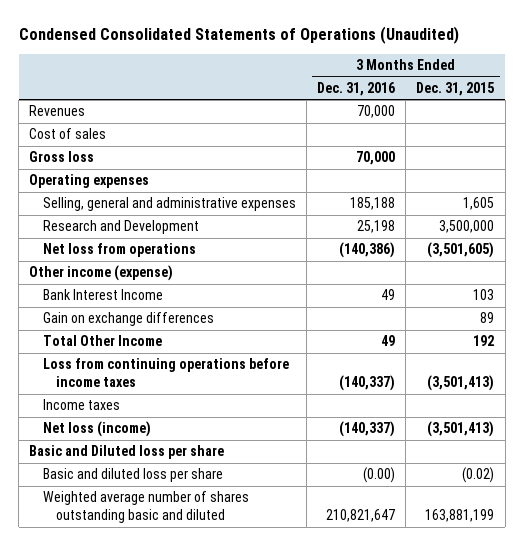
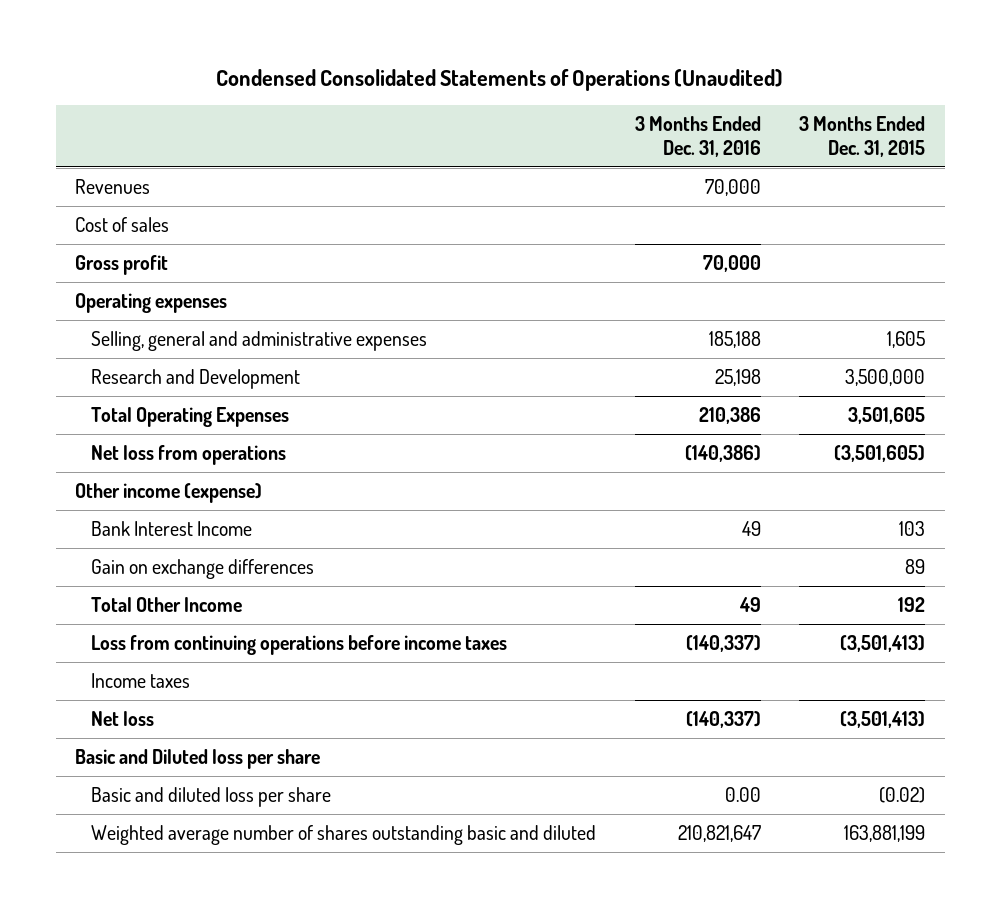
[29,151,95,163] Gross loss -> [75,255,169,276] Gross profit
none -> [91,407,290,428] Total Operating Expenses
[42,421,151,438] Net loss (income) -> [91,711,155,727] Net loss
[363,467,396,484] (0.00) -> [724,787,761,803] 0.00

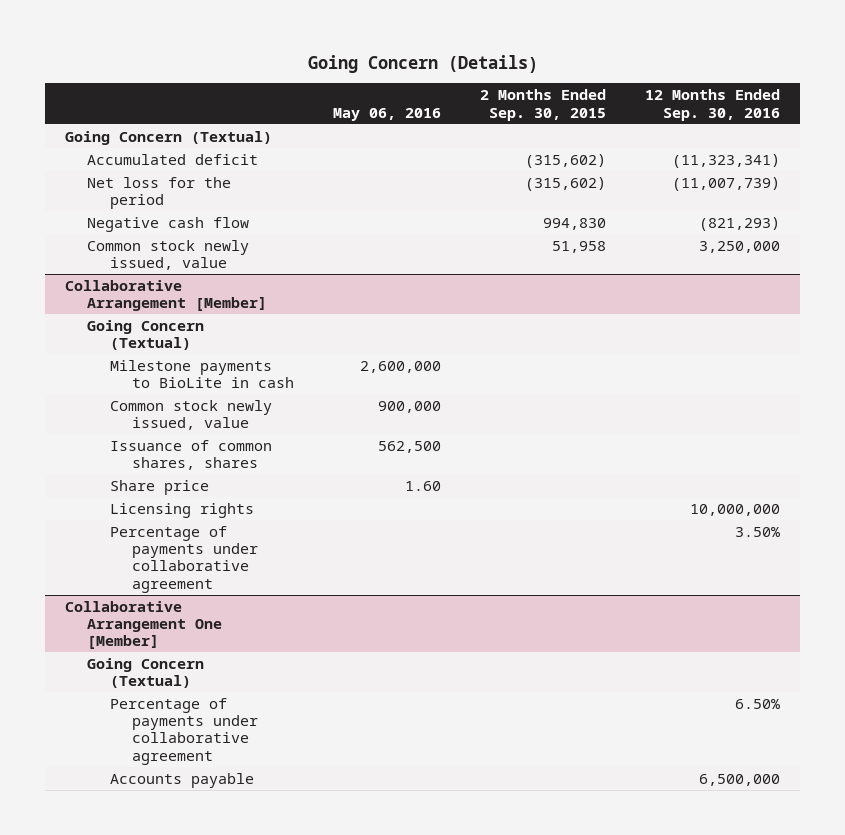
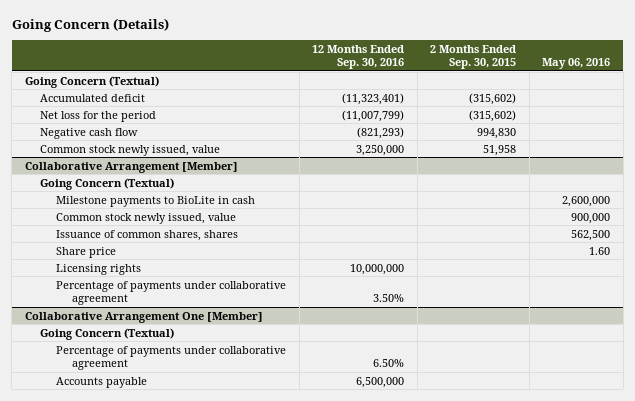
[672,153,781,168] (11,323,341) -> [342,92,405,105] (11,323,401)
[672,176,781,191] (11,007,739) -> [342,109,405,122] (11,007,799)

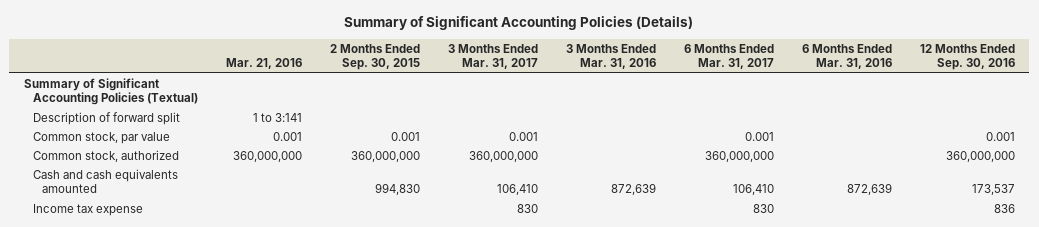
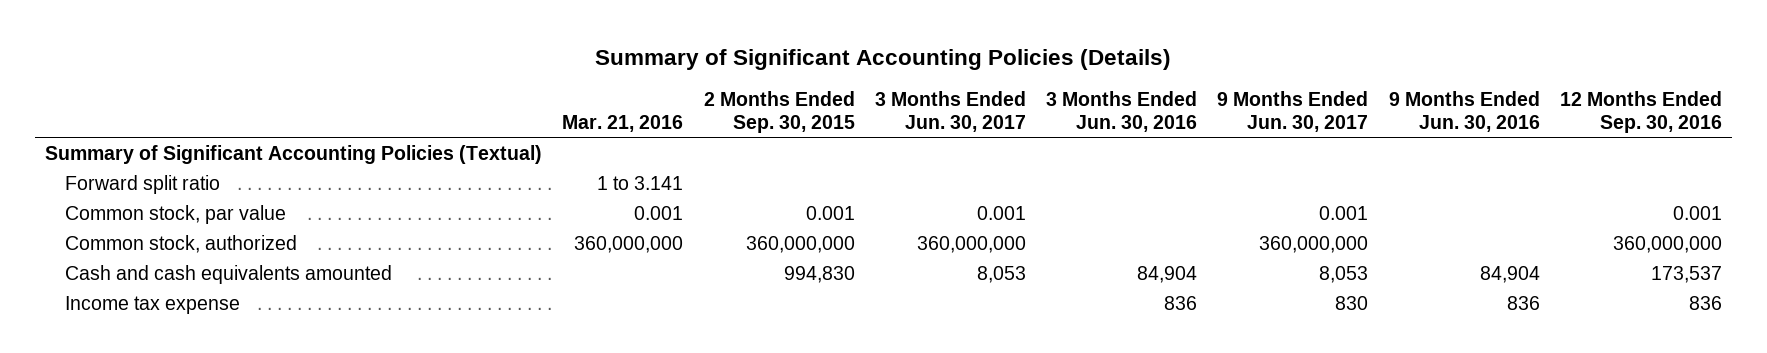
[447,43,538,70] 3 Months Ended Mar. 31, 2017 -> none
[566,43,657,70] 3 Months Ended Mar. 31, 2016 -> none
[684,43,775,70] 6 Months Ended Mar. 31, 2017 -> none
[802,43,893,70] 6 Months Ended Mar. 31, 2016 -> none
none -> [874,91,1026,132] 3 Months Ended Jun. 30, 2017
none -> [1046,91,1198,132] 3 Months Ended Jun. 30, 2016
none -> [1217,91,1369,132] 9 Months Ended Jun. 30, 2017
none -> [1388,91,1540,132] 9 Months Ended Jun. 30, 2016
[32,111,180,125] Description of forward split -> [65,174,221,194] Forward split ratio
[252,112,302,122] 1 to 3:141 -> [597,175,684,190] 1 to 3.141

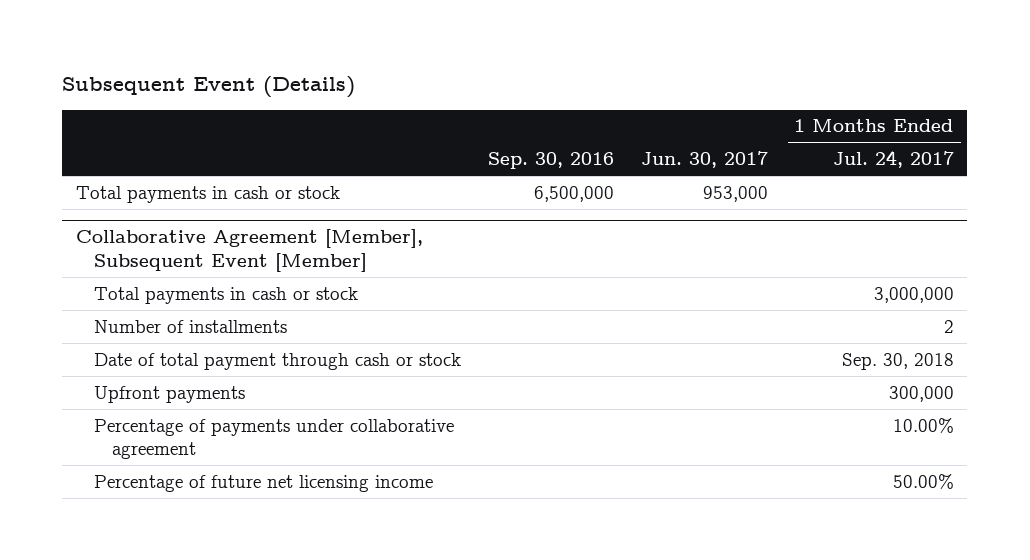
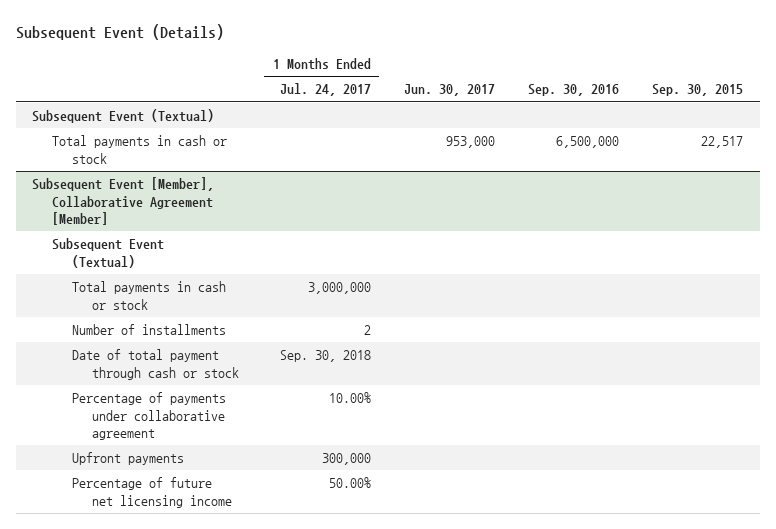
none -> [652,84,744,97] Sep. 30, 2015
none -> [32,109,215,124] Subsequent Event (Textual)
[75,229,423,272] Collaborative Agreement [Member], Subsequent Event [Member] -> [32,177,215,226] Subsequent Event [Member], Collaborative Agreement [Member]
none -> [52,238,165,268] Subsequent Event (Textual)
[93,385,245,403] Upfront payments -> none
none -> [72,452,185,466] Upfront payments

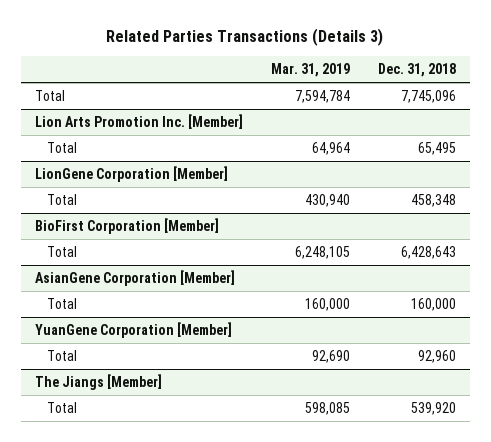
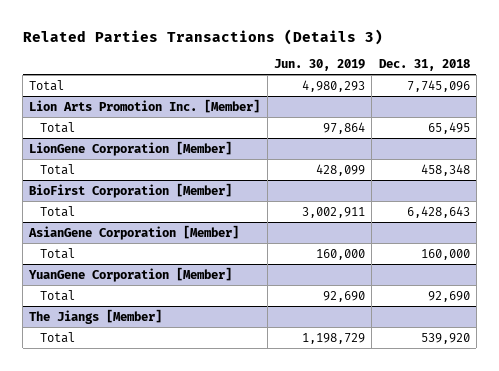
[270,63,350,78] Mar. 31, 2019 -> none
none -> [274,59,366,72] Jun. 30, 2019
[418,349,457,363] 92,960 -> [427,290,470,302] 92,690

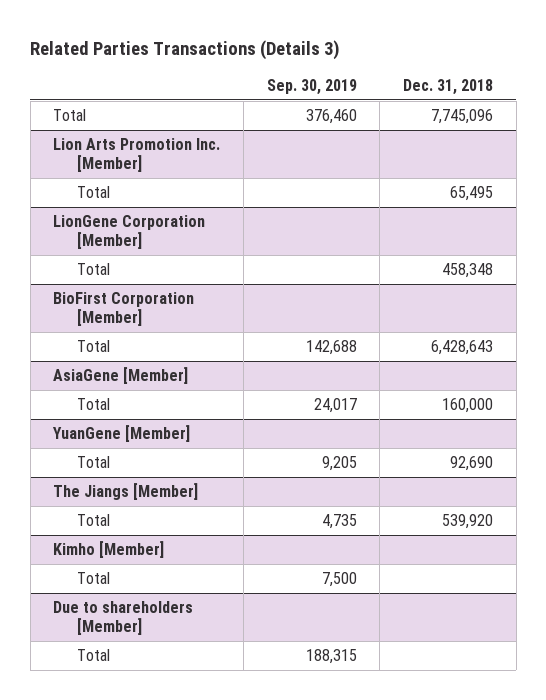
[274,59,366,72] Jun. 30, 2019 -> none
none -> [266,79,357,96] Sep. 30, 2019
[28,224,240,240] AsianGene Corporation [Member] -> [53,367,189,385] AsiaGene [Member]
[28,266,233,282] YuanGene Corporation [Member] -> [52,425,191,443] YuanGene [Member]
none -> [53,541,165,559] Kimho [Member]
none -> [76,572,110,585] Total
none -> [53,601,194,635] Due to shareholders [Member]
none -> [76,649,110,662] Total

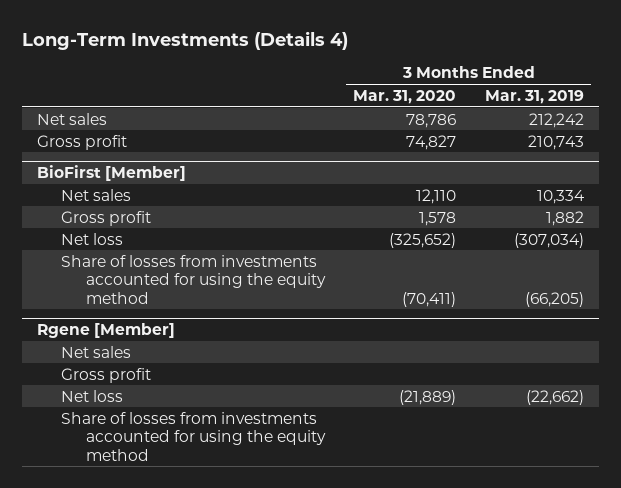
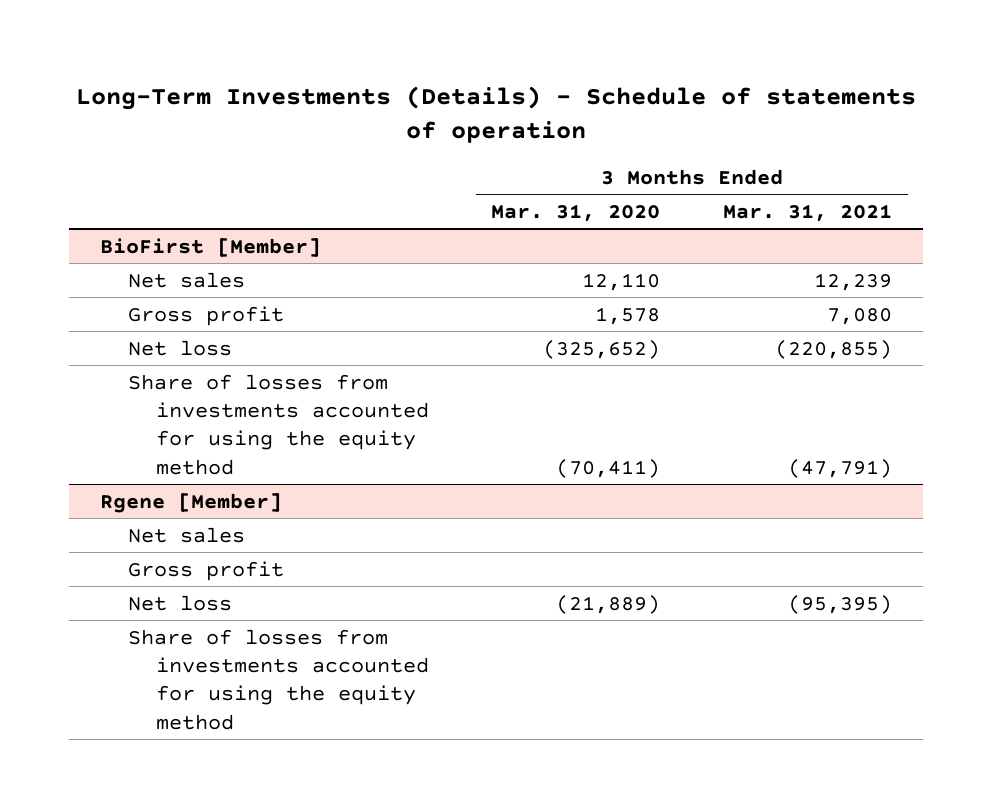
[22,31,349,51] Long-Term Investments (Details 4) -> [76,85,917,144] Long-Term Investments (Details) - Schedule of statements of operation
[485,89,585,104] Mar. 31, 2019 -> none
none -> [722,203,892,222] Mar. 31, 2021
[36,112,107,125] Net sales -> none
[36,134,127,150] Gross profit -> none

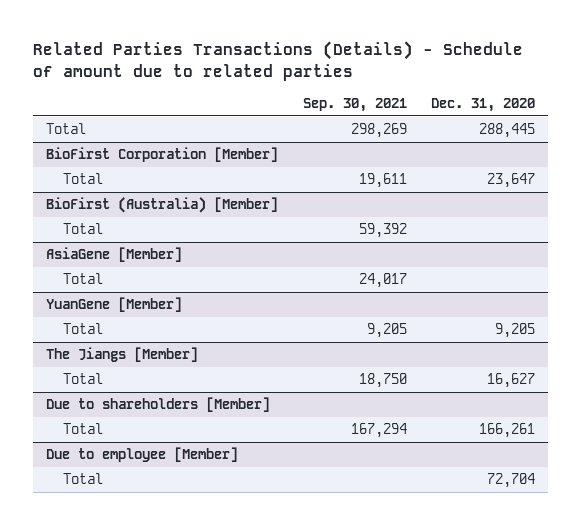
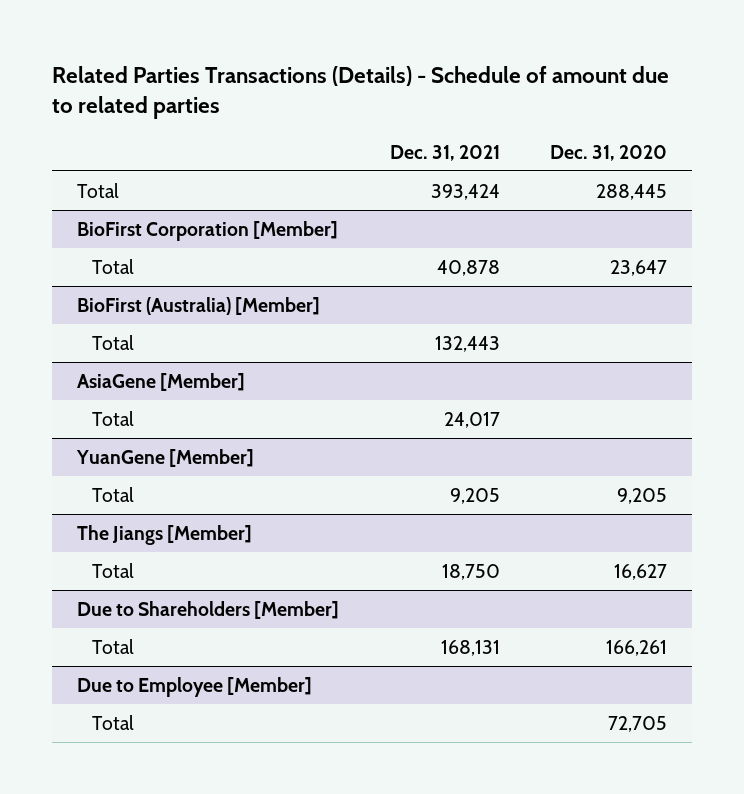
[302,98,407,113] Sep. 30, 2021 -> none
none -> [389,144,500,161] Dec. 31, 2021
[45,397,270,413] Due to shareholders [Member] -> [77,600,340,619] Due to Shareholders [Member]
[45,447,238,463] Due to employee [Member] -> [77,676,313,697] Due to Employee [Member]
[487,473,536,489] 72,704 -> [607,715,667,732] 72,705

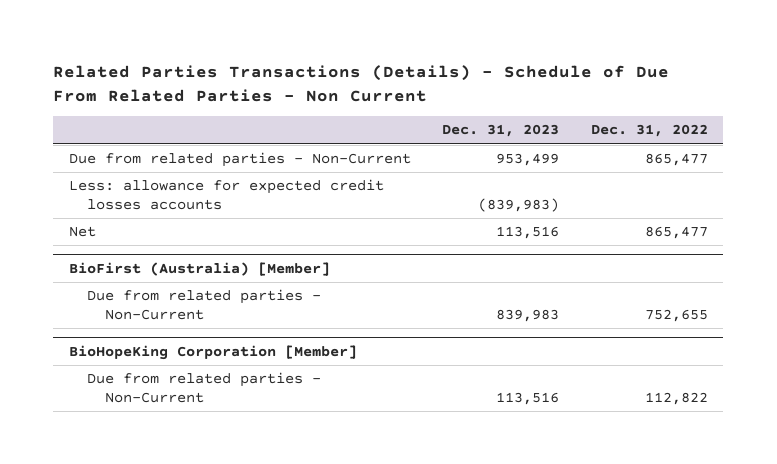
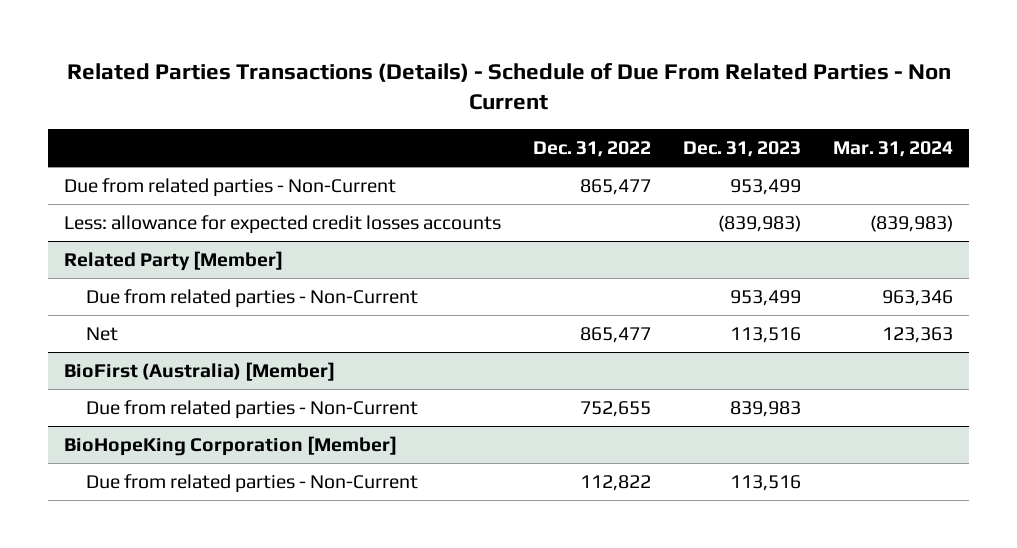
none -> [833,141,954,158] Mar. 31, 2024
none -> [64,251,284,272] Related Party [Member]
none -> [86,289,419,309] Due from related parties - Non-Current

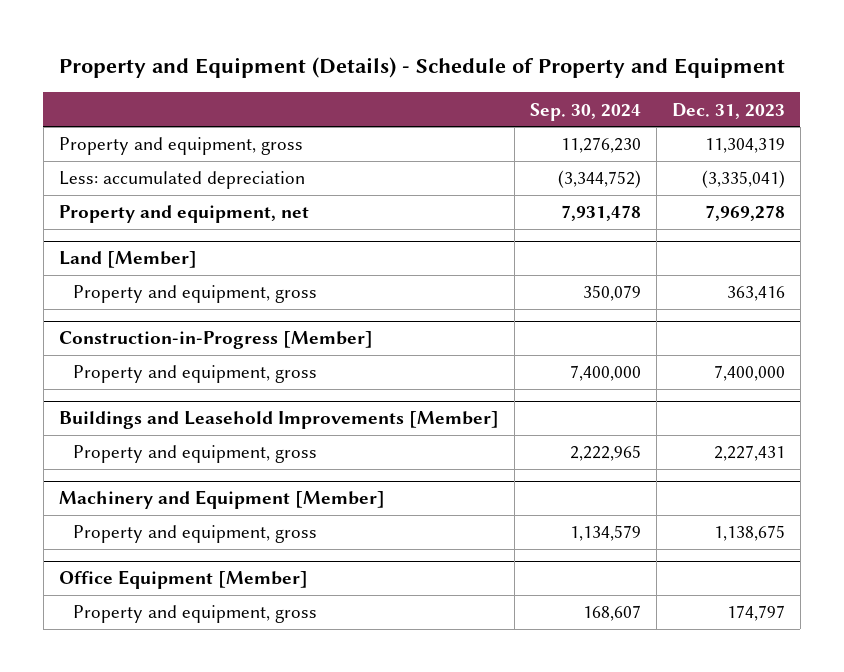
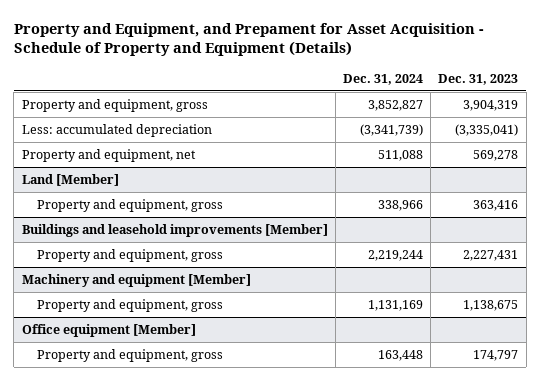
[58,57,785,79] Property and Equipment (Details) - Schedule of Property and Equipment -> [13,22,484,57] Property and Equipment, and Prepament for Asset Acquisition - Schedule of Property and Equipment (Details)
[529,102,641,121] Sep. 30, 2024 -> none
none -> [343,73,424,85] Dec. 31, 2024
[704,138,785,154] 11,304,319 -> [463,100,519,112] 3,904,319
[704,205,785,222] 7,969,278 -> [473,150,519,162] 569,278
[58,331,373,350] Construction-in-Progress [Member] -> none
[72,365,317,384] Property and equipment, gross -> none
[58,411,499,430] Buildings and Leasehold Improvements [Member] -> [21,224,328,238] Buildings and leasehold improvements [Member]
[58,490,385,510] Machinery and Equipment [Member] -> [21,274,251,288] Machinery and equipment [Member]
[58,570,308,590] Office Equipment [Member] -> [21,324,196,338] Office equipment [Member]

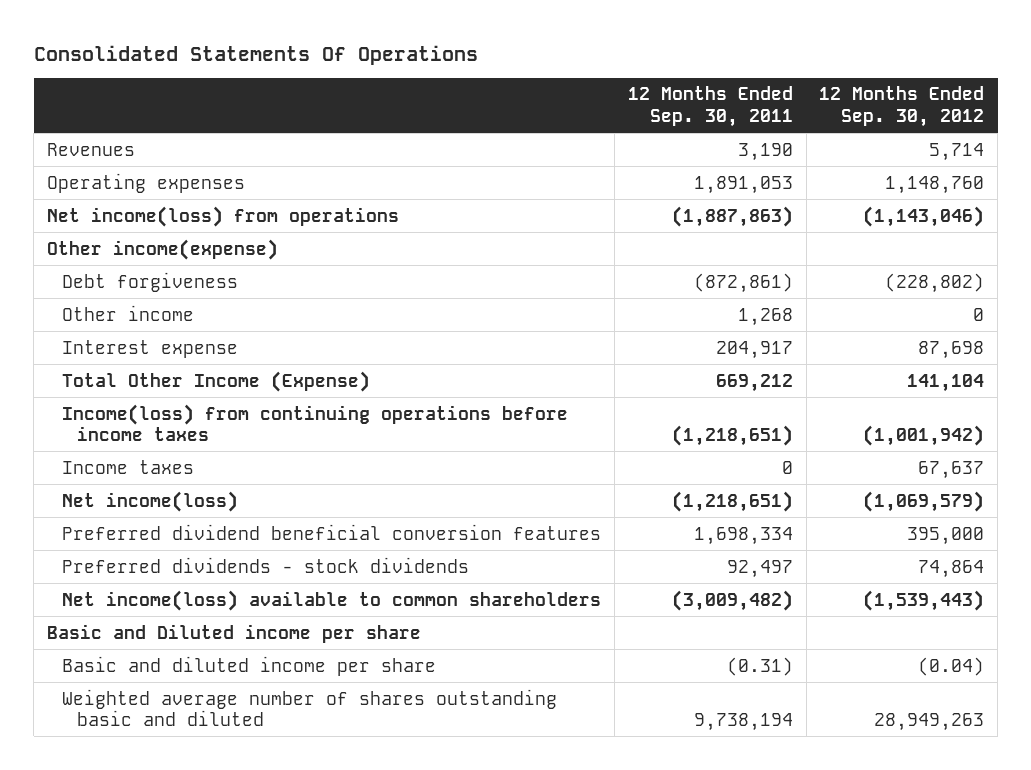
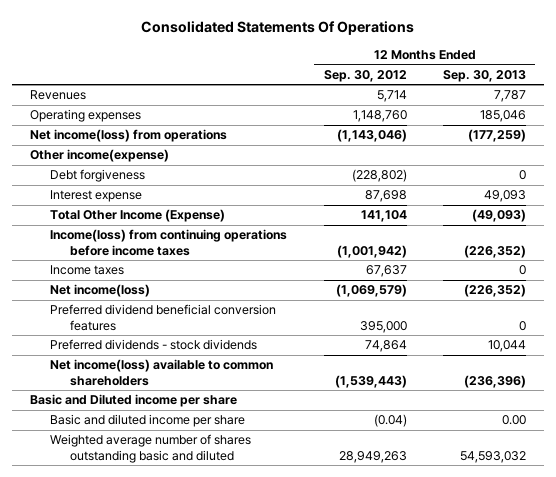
[627,86,793,127] 12 Months Ended Sep. 30, 2011 -> none
none -> [442,69,526,82] Sep. 30, 2013
[62,304,195,321] Other income -> none

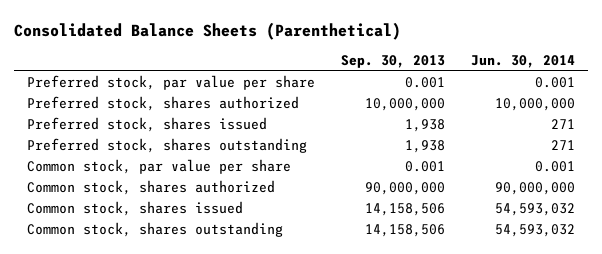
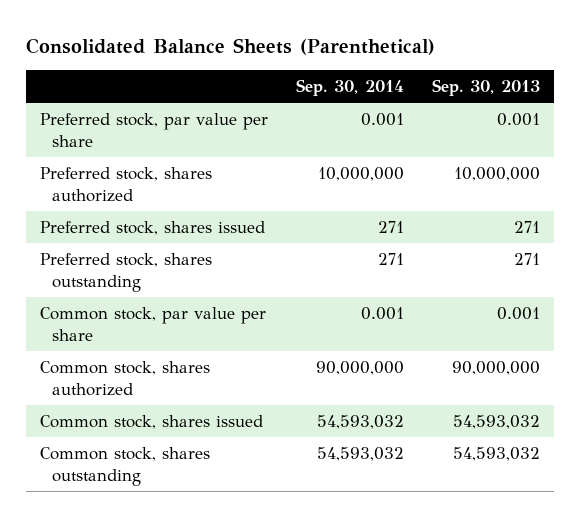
[471,55,576,69] Jun. 30, 2014 -> none
none -> [295,79,404,97] Sep. 30, 2014
[405,119,446,133] 1,938 -> [513,221,540,234] 271
[405,140,446,154] 1,938 -> [513,253,540,266] 271
[365,203,446,217] 14,158,506 -> [452,415,540,430] 54,593,032
[365,224,446,238] 14,158,506 -> [452,447,540,462] 54,593,032

